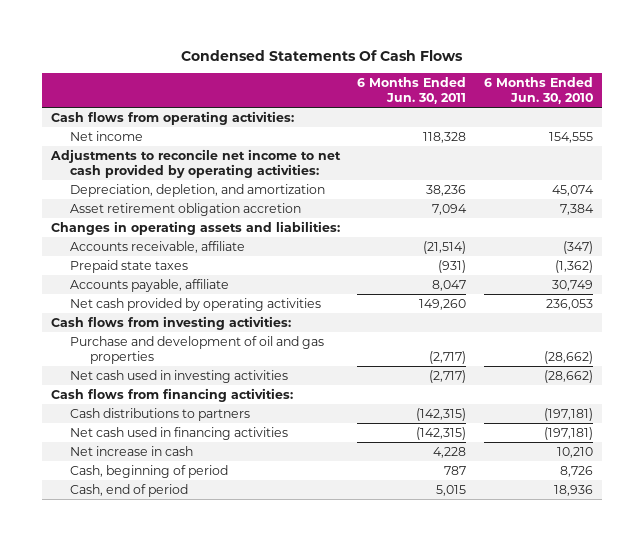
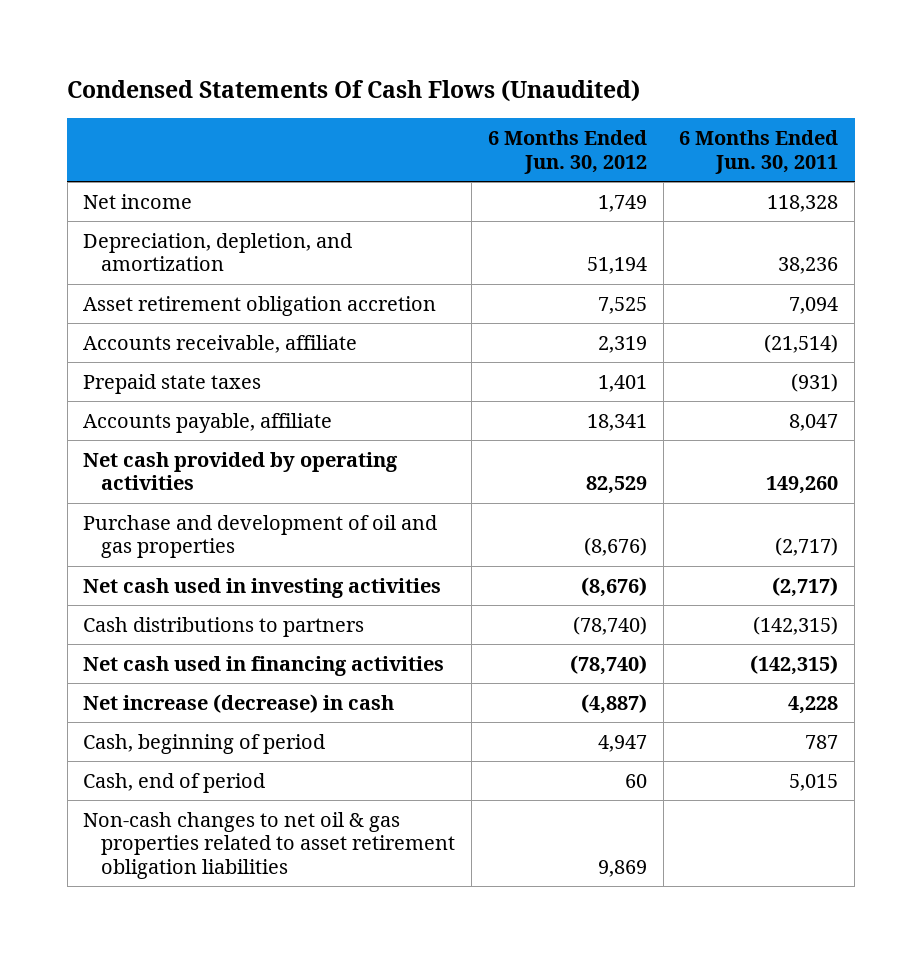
[180,49,463,61] Condensed Statements Of Cash Flows -> [67,80,641,103] Condensed Statements Of Cash Flows (Unaudited)
[484,77,594,105] 6 Months Ended Jun. 30, 2010 -> none
none -> [487,130,647,174] 6 Months Ended Jun. 30, 2012
[50,110,294,125] Cash flows from operating activities: -> none
[49,148,341,178] Adjustments to reconcile net income to net cash provided by operating activities: -> none
[50,220,340,235] Changes in operating assets and liabilities: -> none
[50,315,291,330] Cash flows from investing activities: -> none
[50,387,293,402] Cash flows from financing activities: -> none
[70,445,194,456] Net increase in cash -> [83,693,395,713] Net increase (decrease) in cash
none -> [83,811,456,879] Non-cash changes to net oil & gas properties related to asset retirement obligation liabilities

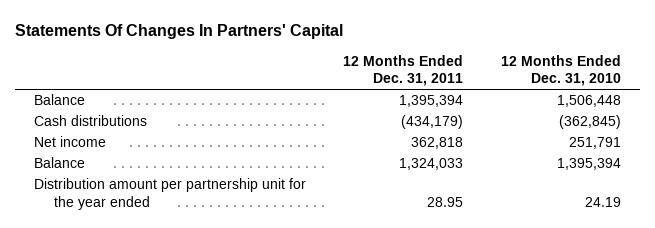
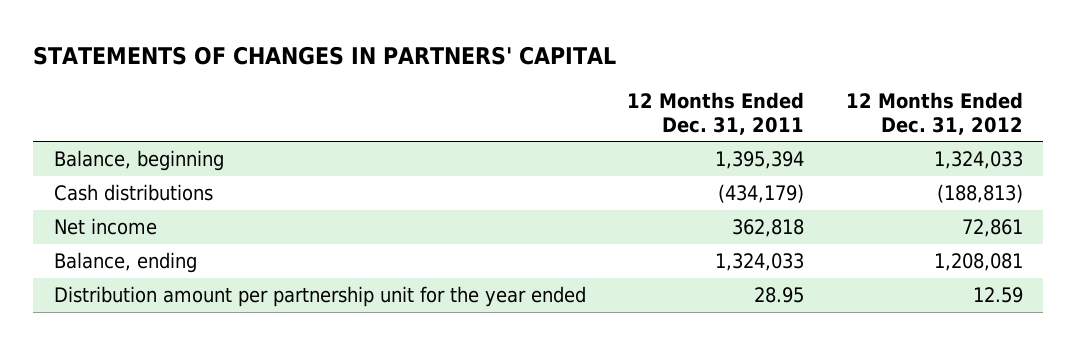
[15,24,344,40] Statements Of Changes In Partners' Capital -> [33,46,617,66] STATEMENTS OF CHANGES IN PARTNERS' CAPITAL
[500,54,621,87] 12 Months Ended Dec. 31, 2010 -> none
none -> [845,92,1023,135] 12 Months Ended Dec. 31, 2012
[33,94,85,106] Balance -> [54,149,225,171] Balance, beginning
[33,157,85,169] Balance -> [54,251,198,273] Balance, ending

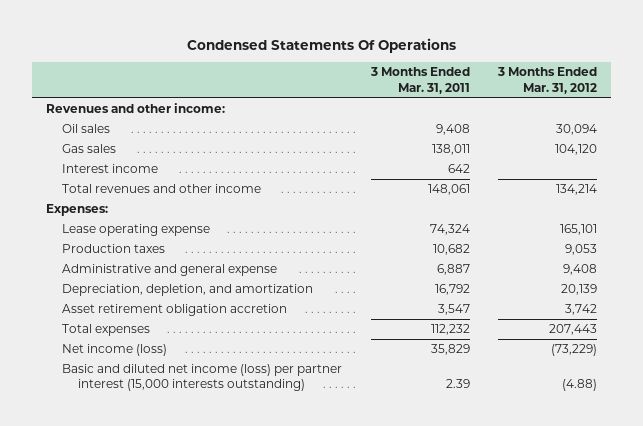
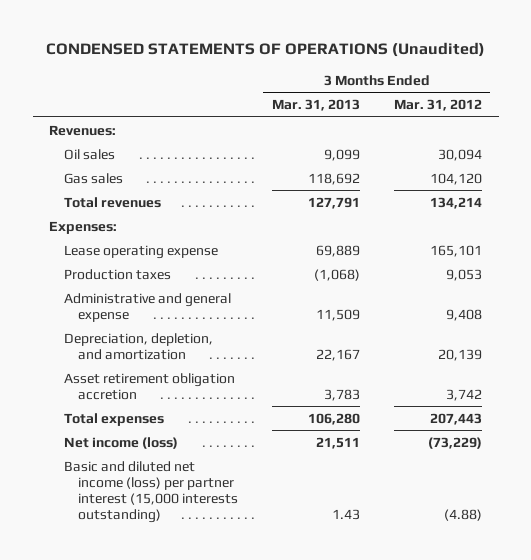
[186,38,456,54] Condensed Statements Of Operations -> [45,42,485,58] CONDENSED STATEMENTS OF OPERATIONS (Unaudited)
[369,67,470,94] 3 Months Ended Mar. 31, 2011 -> none
none -> [271,99,360,112] Mar. 31, 2013
[46,103,226,114] Revenues and other income: -> [49,124,117,136] Revenues:
[62,164,159,174] Interest income -> none
[62,184,262,194] Total revenues and other income -> [63,196,161,208] Total revenues

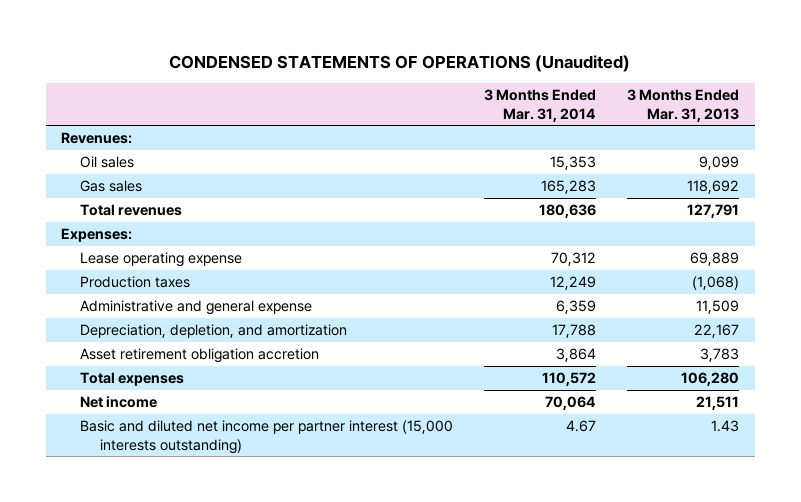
[393,99,482,112] Mar. 31, 2012 -> none
none -> [484,89,597,122] 3 Months Ended Mar. 31, 2014
[63,436,178,449] Net income (loss) -> [80,396,158,409] Net income
[63,460,238,524] Basic and diluted net income (loss) per partner interest (15,000 interests outstanding) -> [80,420,454,454] Basic and diluted net income per partner interest (15,000 interests outstanding)

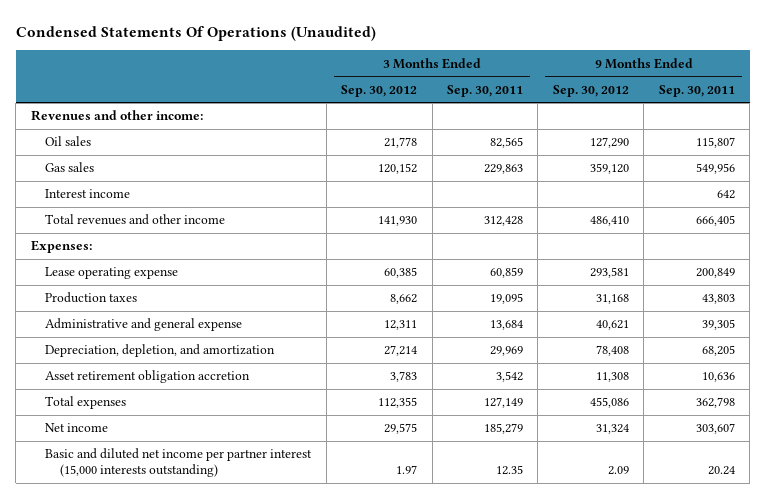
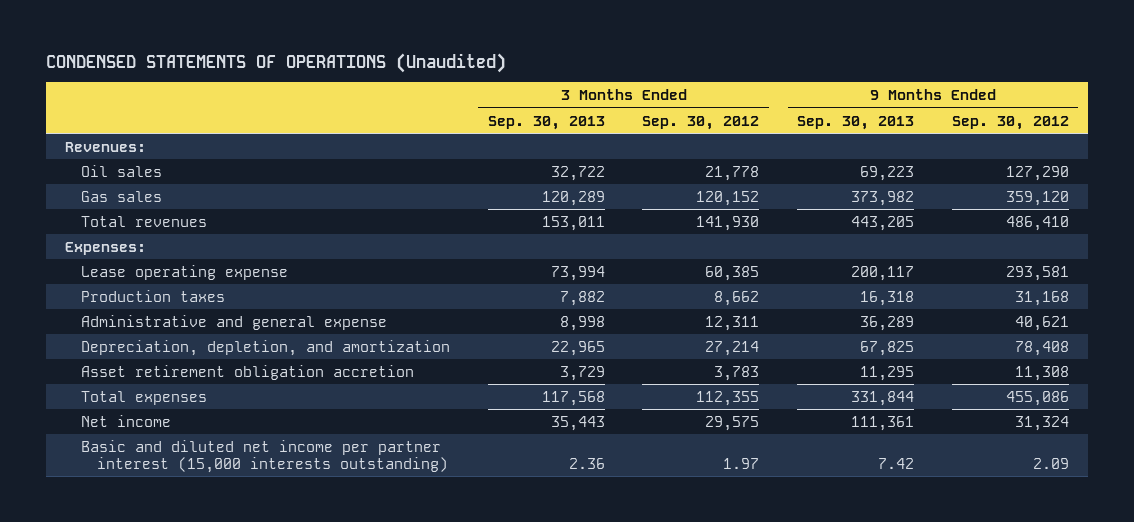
[15,25,376,41] Condensed Statements Of Operations (Unaudited) -> [45,53,506,74] CONDENSED STATEMENTS OF OPERATIONS (Unaudited)
[447,84,524,97] Sep. 30, 2011 -> none
[658,84,735,97] Sep. 30, 2011 -> none
none -> [487,115,605,130] Sep. 30, 2013
none -> [797,115,915,130] Sep. 30, 2013
[30,110,203,122] Revenues and other income: -> [64,141,146,152] Revenues:
[45,189,131,199] Interest income -> none
[45,214,226,226] Total revenues and other income -> [80,215,207,227] Total revenues

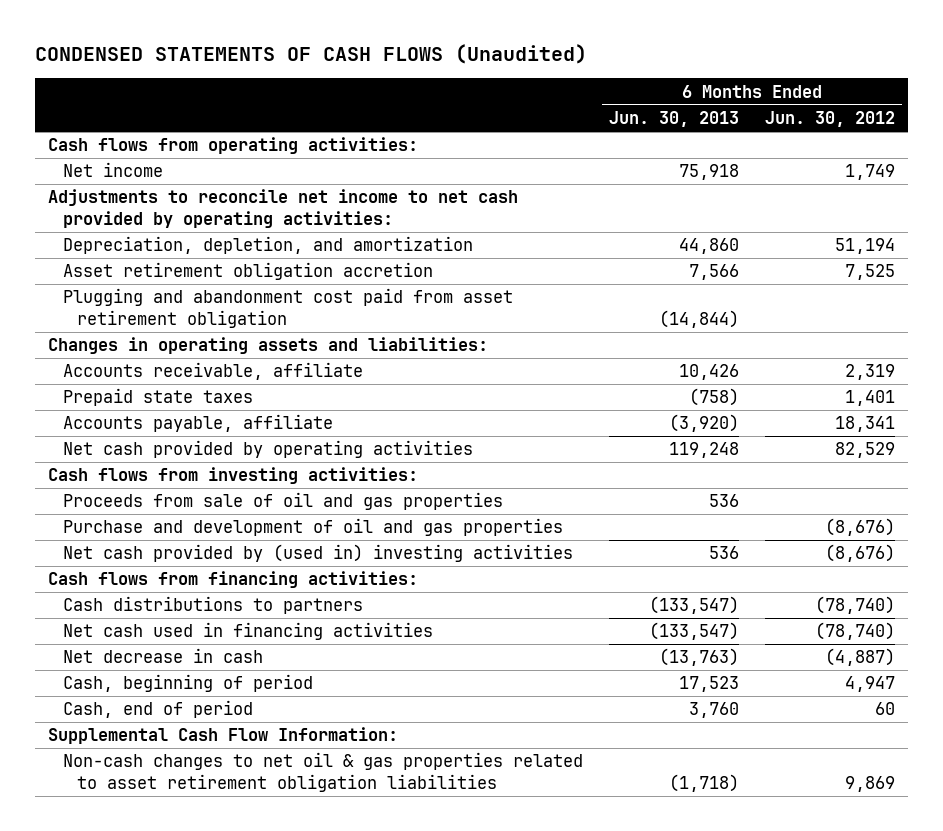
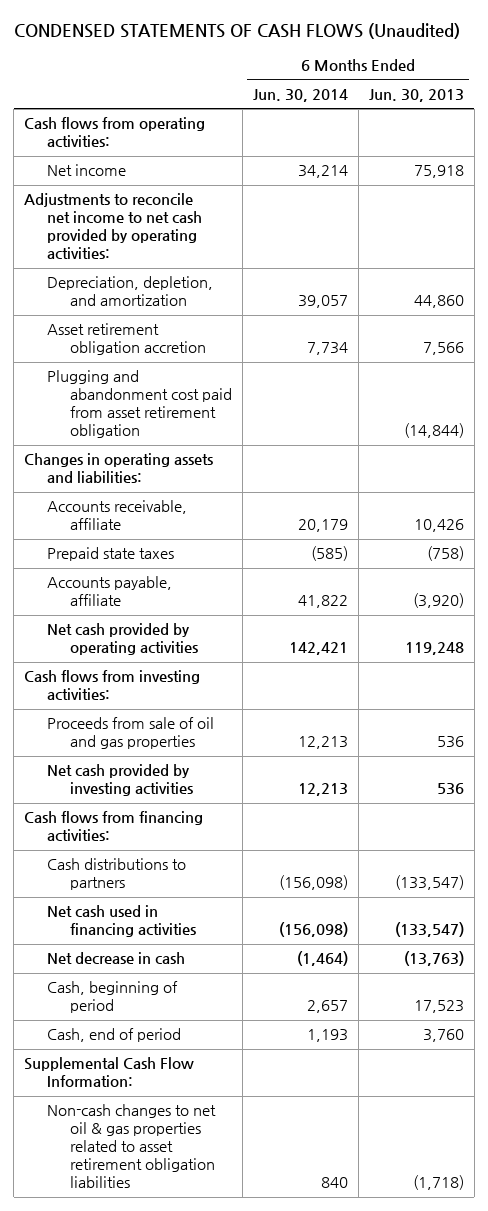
[765,111,896,128] Jun. 30, 2012 -> none
none -> [252,88,348,102] Jun. 30, 2014
[62,518,563,537] Purchase and development of oil and gas properties -> none
[62,544,573,563] Net cash provided by (used in) investing activities -> [47,764,193,797] Net cash provided by investing activities

